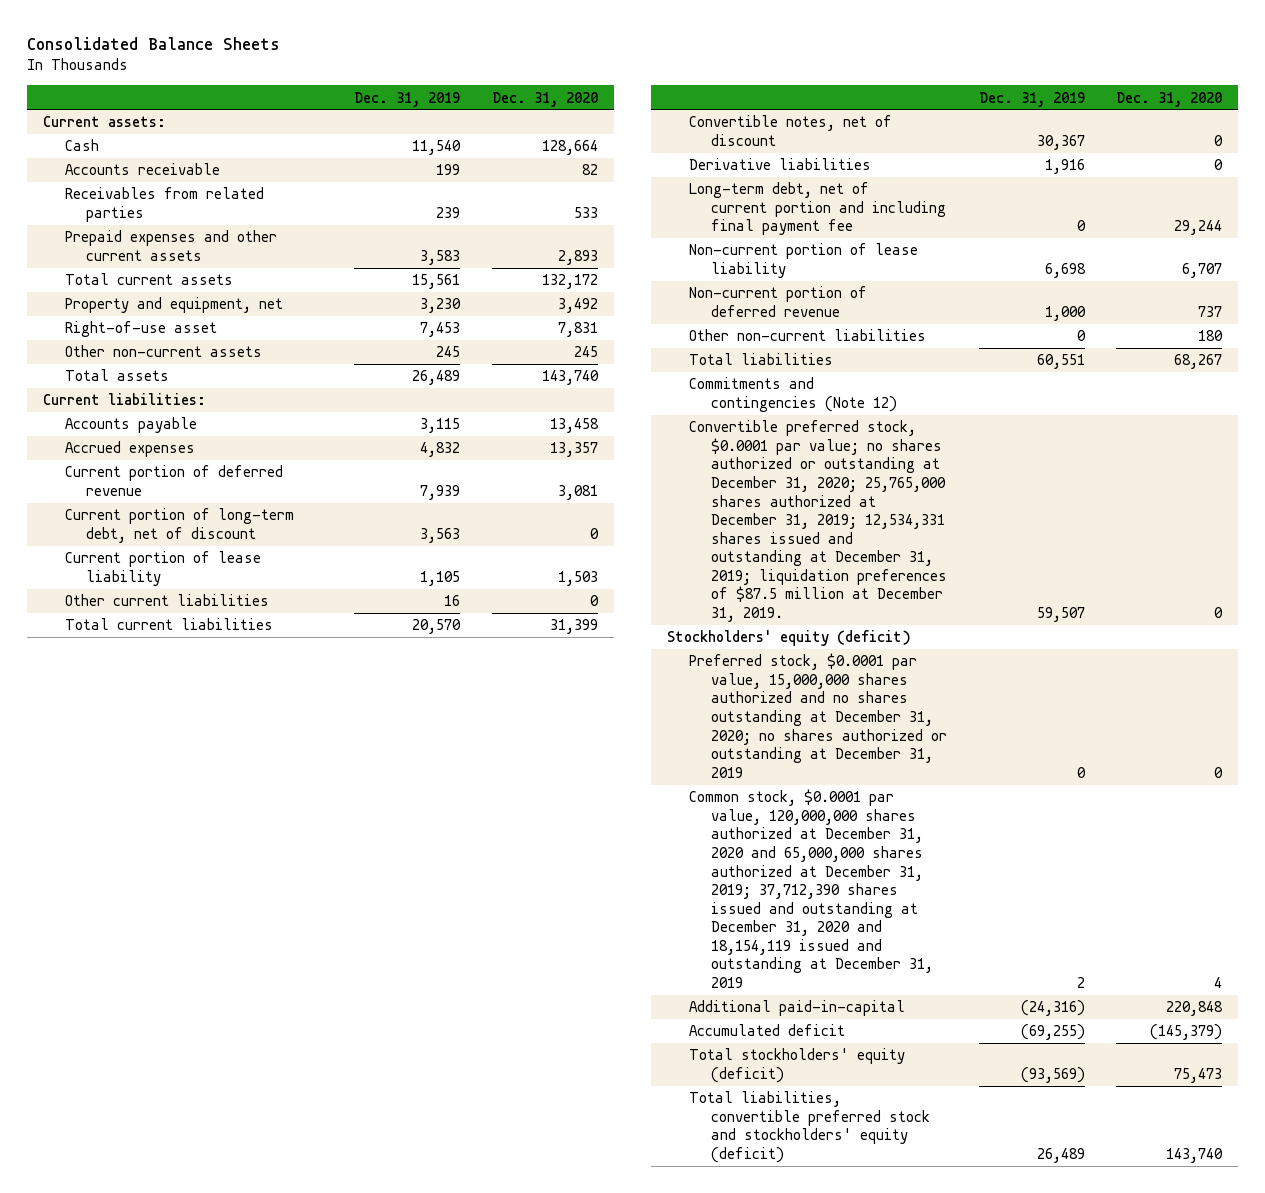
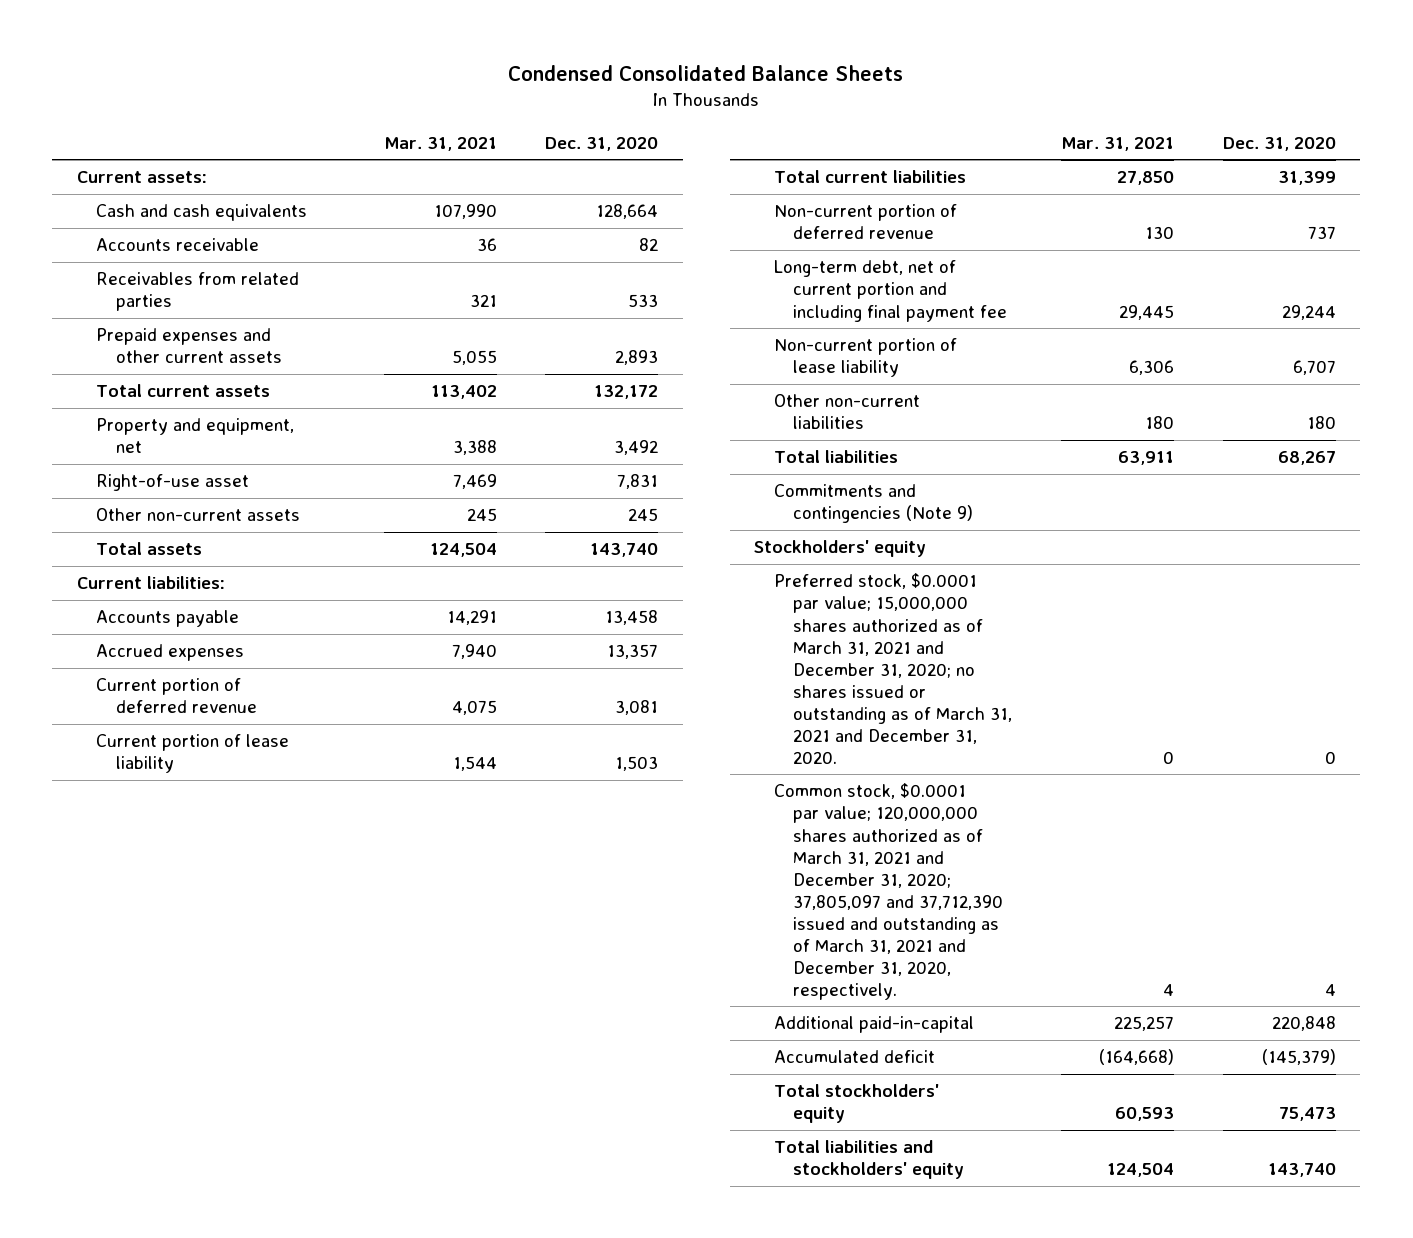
[26,37,280,51] Consolidated Balance Sheets -> [508,65,904,82] Condensed Consolidated Balance Sheets
[354,91,461,107] Dec. 31, 2019 -> none
none -> [383,136,497,151] Mar. 31, 2021
[64,139,99,152] Cash -> [96,204,308,222] Cash and cash equivalents
[64,508,294,543] Current portion of long-term debt, net of discount -> none
[64,594,269,607] Other current liabilities -> none
[688,115,892,146] Convertible notes, net of discount -> none
[688,158,871,171] Derivative liabilities -> none
[688,286,867,317] Non-current portion of deferred revenue -> [773,204,957,240] Non-current portion of deferred revenue
[688,420,947,623] Convertible preferred stock, $0.0001 par value; no shares authorized or outstanding at December 31, 2020; 25,765,000 shares authorized at December 31, 2019; 12,534,331 shares issued and outstanding at December 31, 2019; liquidation preferences of $87.5 million at December 31, 2019. -> none
[688,377,897,412] Commitments and contingencies (Note 12) -> [773,484,974,524] Commitments and contingencies (Note 9)
[667,630,912,647] Stockholders' equity (deficit) -> [754,540,927,558] Stockholders' equity
[688,653,947,778] Preferred stock, $0.0001 par value, 15,000,000 shares authorized and no shares outstanding at December 31, 2020; no shares authorized or outstanding at December 31, 2019 -> [773,573,1013,764] Preferred stock, $0.0001 par value; 15,000,000 shares authorized as of March 31, 2021 and December 31, 2020; no shares issued or outstanding as of March 31, 2021 and December 31, 2020.
[688,789,933,989] Common stock, $0.0001 par value, 120,000,000 shares authorized at December 31, 2020 and 65,000,000 shares authorized at December 31, 2019; 37,712,390 shares issued and outstanding at December 31, 2020 and 18,154,119 issued and outstanding at December 31, 2019 -> [773,783,1004,1000] Common stock, $0.0001 par value; 120,000,000 shares authorized as of March 31, 2021 and December 31, 2020; 37,805,097 and 37,712,390 issued and outstanding as of March 31, 2021 and December 31, 2020, respectively.
[688,1048,905,1083] Total stockholders' equity (deficit) -> [773,1084,939,1124] Total stockholders' equity
[688,1091,930,1163] Total liabilities, convertible preferred stock and stockholders' equity (deficit) -> [773,1140,965,1180] Total liabilities and stockholders' equity

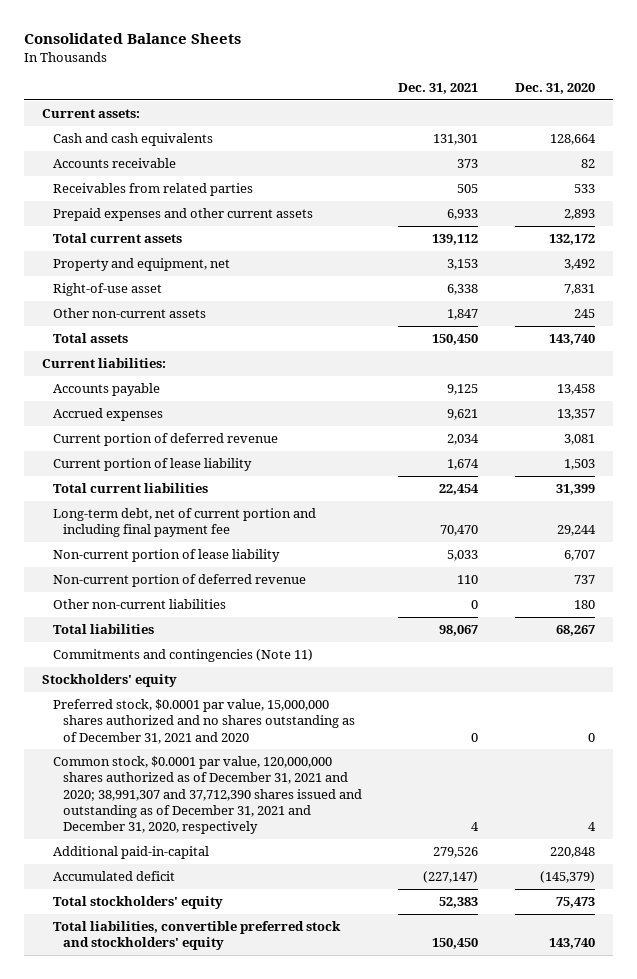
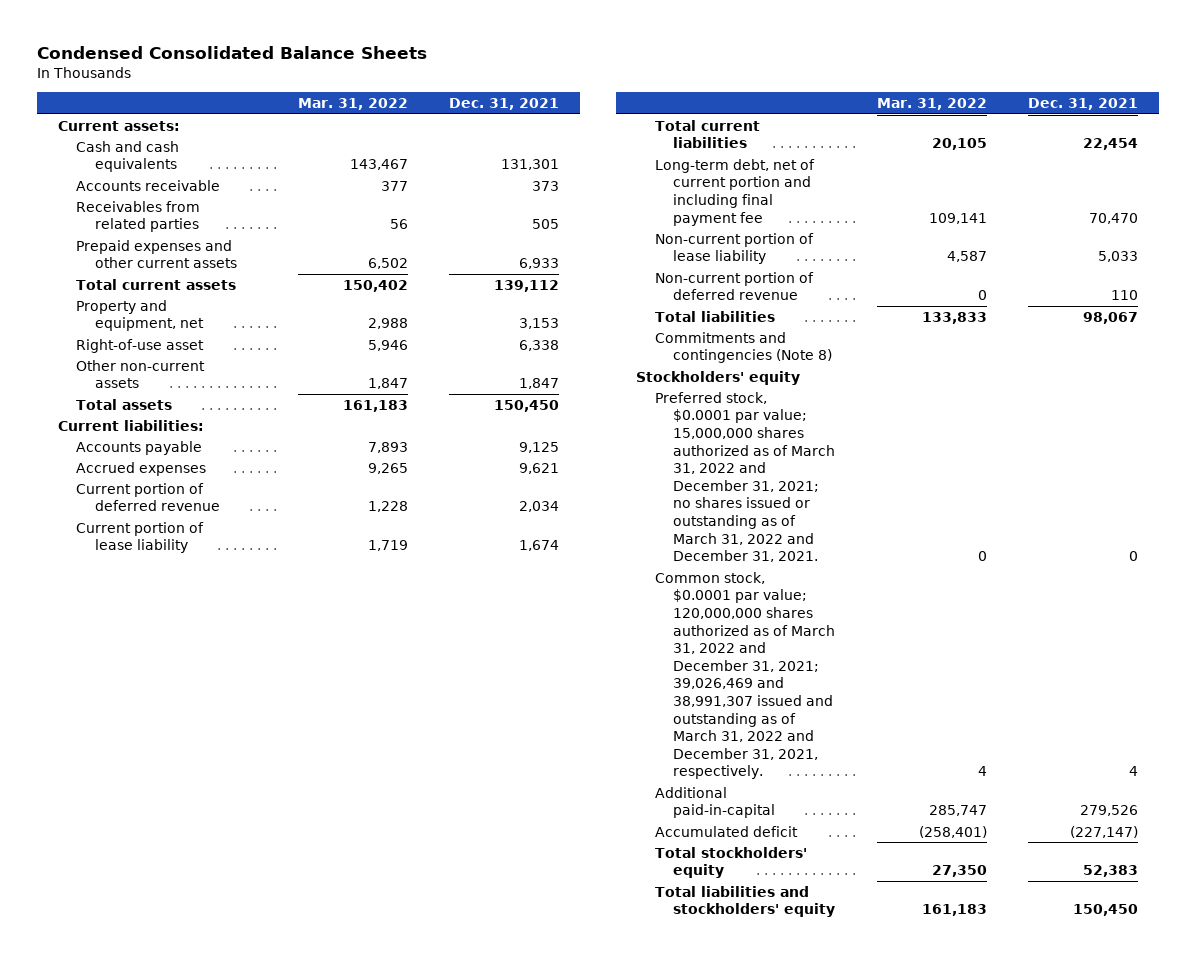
[23,33,241,45] Consolidated Balance Sheets -> [36,45,427,59] Condensed Consolidated Balance Sheets
[514,83,595,95] Dec. 31, 2020 -> none
none -> [297,98,408,111] Mar. 31, 2022
[52,599,226,610] Other non-current liabilities -> none
[52,649,313,663] Commitments and contingencies (Note 11) -> [654,331,833,364] Commitments and contingencies (Note 8)
[52,699,356,744] Preferred stock, $0.0001 par value, 15,000,000 shares authorized and no shares outstanding as of December 31, 2021 and 2020 -> [654,391,836,563] Preferred stock, $0.0001 par value; 15,000,000 shares authorized as of March 31, 2022 and December 31, 2021; no shares issued or outstanding as of March 31, 2022 and December 31, 2021.
[52,756,363,835] Common stock, $0.0001 par value, 120,000,000 shares authorized as of December 31, 2021 and 2020; 38,991,307 and 37,712,390 shares issued and outstanding as of December 31, 2021 and December 31, 2020, respectively -> [654,571,836,780] Common stock, $0.0001 par value; 120,000,000 shares authorized as of March 31, 2022 and December 31, 2021; 39,026,469 and 38,991,307 issued and outstanding as of March 31, 2022 and December 31, 2021, respectively.
[52,921,341,951] Total liabilities, convertible preferred stock and stockholders' equity -> [654,885,836,918] Total liabilities and stockholders' equity

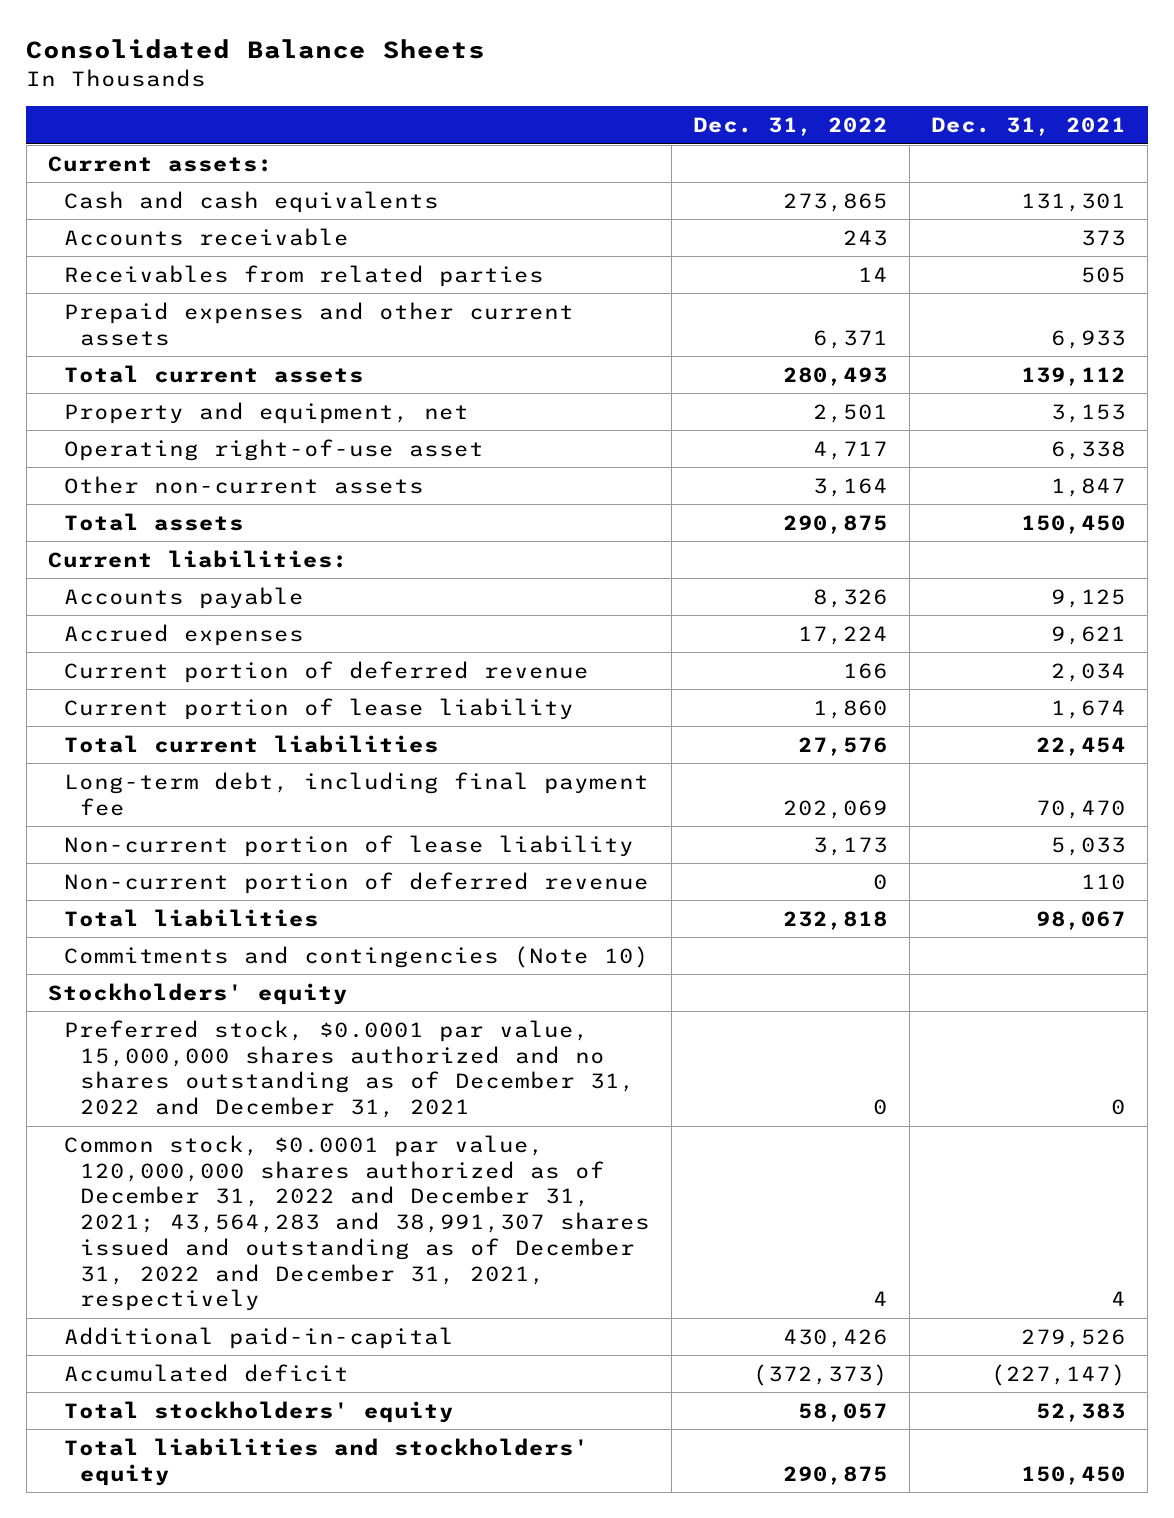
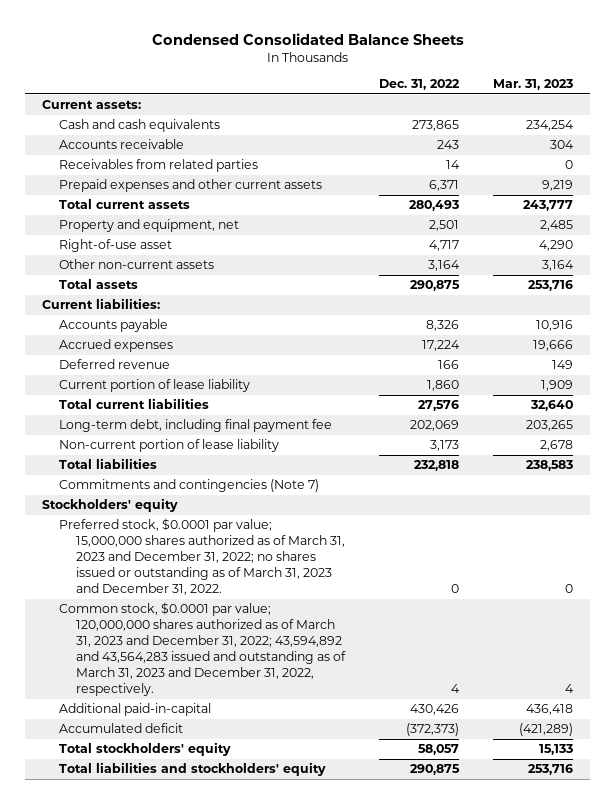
[26,39,486,60] Consolidated Balance Sheets -> [151,32,464,45] Condensed Consolidated Balance Sheets
[931,117,1127,137] Dec. 31, 2021 -> none
none -> [493,79,574,91] Mar. 31, 2023
[63,438,484,461] Operating right-of-use asset -> [59,239,173,253] Right-of-use asset
[63,660,589,683] Current portion of deferred revenue -> [59,359,171,370] Deferred revenue
[63,871,649,894] Non-current portion of deferred revenue -> none
[63,945,649,968] Commitments and contingencies (Note 10) -> [59,479,320,493] Commitments and contingencies (Note 7)
[63,1019,635,1119] Preferred stock, $0.0001 par value, 15,000,000 shares authorized and no shares outstanding as of December 31, 2022 and December 31, 2021 -> [59,518,346,596] Preferred stock, $0.0001 par value; 15,000,000 shares authorized as of March 31, 2023 and December 31, 2022; no shares issued or outstanding as of March 31, 2023 and December 31, 2022.
[63,1134,650,1312] Common stock, $0.0001 par value, 120,000,000 shares authorized as of December 31, 2022 and December 31, 2021; 43,564,283 and 38,991,307 shares issued and outstanding as of December 31, 2022 and December 31, 2021, respectively -> [59,602,347,697] Common stock, $0.0001 par value; 120,000,000 shares authorized as of March 31, 2023 and December 31, 2022; 43,594,892 and 43,564,283 issued and outstanding as of March 31, 2023 and December 31, 2022, respectively.

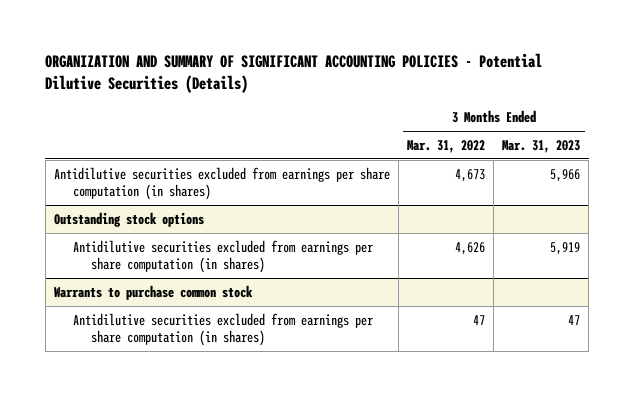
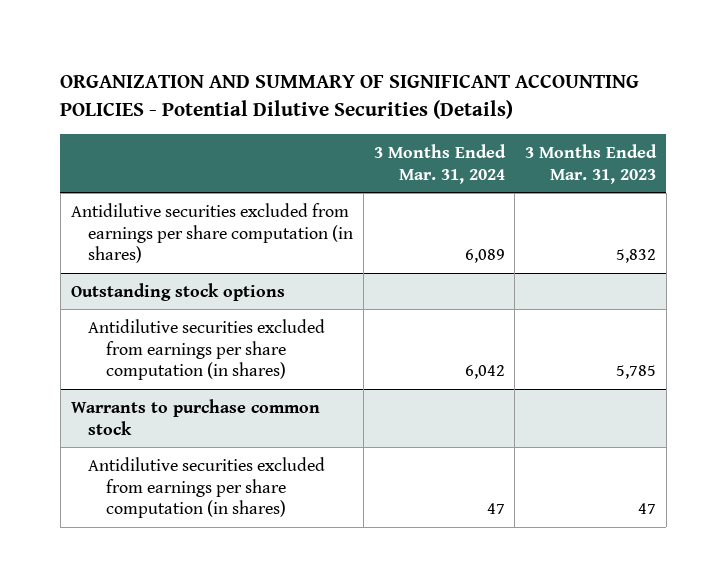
[407,139,486,153] Mar. 31, 2022 -> none
none -> [373,144,506,184] 3 Months Ended Mar. 31, 2024
[550,168,581,182] 5,966 -> [616,249,657,264] 5,832
[550,241,581,255] 5,919 -> [616,365,657,380] 5,785

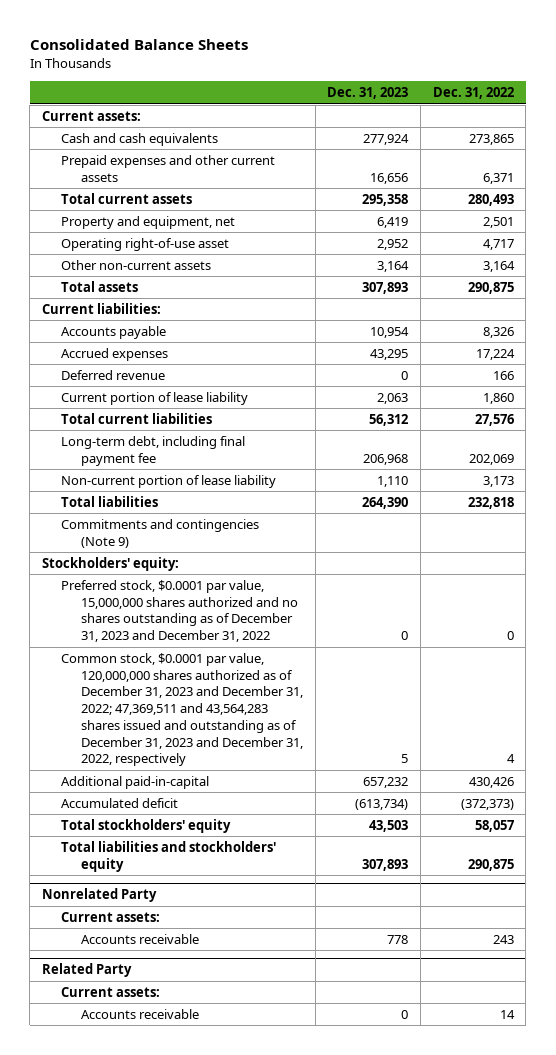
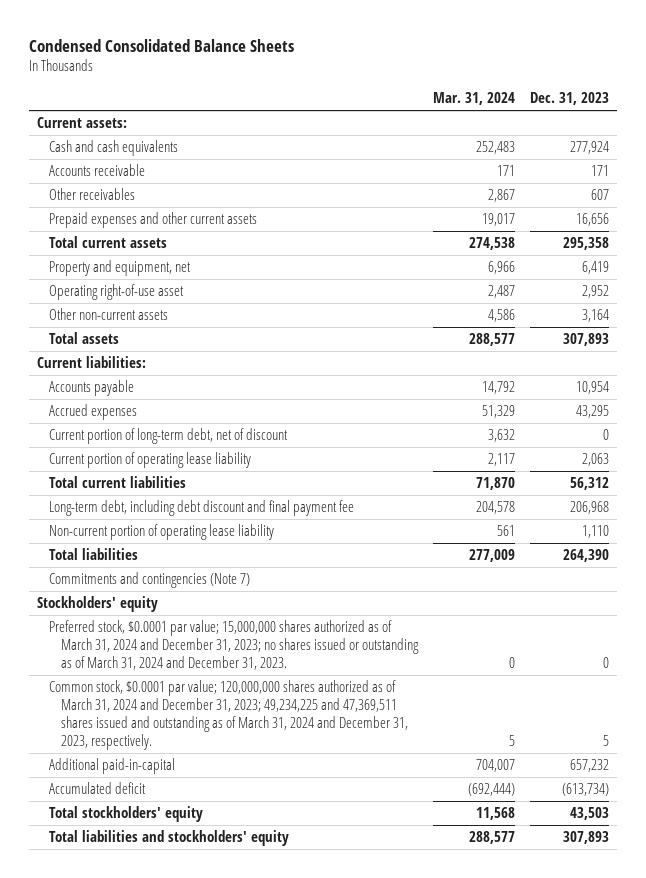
[29,39,248,51] Consolidated Balance Sheets -> [29,38,295,52] Condensed Consolidated Balance Sheets
[432,87,514,100] Dec. 31, 2022 -> none
none -> [432,91,515,105] Mar. 31, 2024
none -> [48,164,145,177] Accounts receivable
none -> [48,188,135,201] Other receivables
[61,369,166,380] Deferred revenue -> none
none -> [48,428,288,445] Current portion of long-term debt, net of discount
[61,391,249,405] Current portion of lease liability -> [48,452,251,469] Current portion of operating lease liability
[61,435,246,466] Long-term debt, including final payment fee -> [48,500,354,517] Long-term debt, including debt discount and final payment fee
[61,474,277,488] Non-current portion of lease liability -> [48,524,274,541] Non-current portion of operating lease liability
[61,518,260,548] Commitments and contingencies (Note 9) -> [48,572,250,589] Commitments and contingencies (Note 7)
[41,556,179,571] Stockholders' equity: -> [36,596,158,613] Stockholders' equity
[61,579,298,643] Preferred stock, $0.0001 par value, 15,000,000 shares authorized and no shares outstanding as of December 31, 2023 and December 31, 2022 -> [48,620,419,671] Preferred stock, $0.0001 par value; 15,000,000 shares authorized as of March 31, 2024 and December 31, 2023; no shares issued or outstanding as of March 31, 2024 and December 31, 2023.
[61,652,303,767] Common stock, $0.0001 par value, 120,000,000 shares authorized as of December 31, 2023 and December 31, 2022; 47,369,511 and 43,564,283 shares issued and outstanding as of December 31, 2023 and December 31, 2022, respectively -> [48,680,408,751] Common stock, $0.0001 par value; 120,000,000 shares authorized as of March 31, 2024 and December 31, 2023; 49,234,225 and 47,369,511 shares issued and outstanding as of March 31, 2024 and December 31, 2023, respectively.
[41,888,157,903] Nonrelated Party -> none
[61,911,161,922] Current assets: -> none
[80,933,199,944] Accounts receivable -> none
[41,963,132,978] Related Party -> none
[61,986,161,997] Current assets: -> none
[80,1008,199,1019] Accounts receivable -> none

